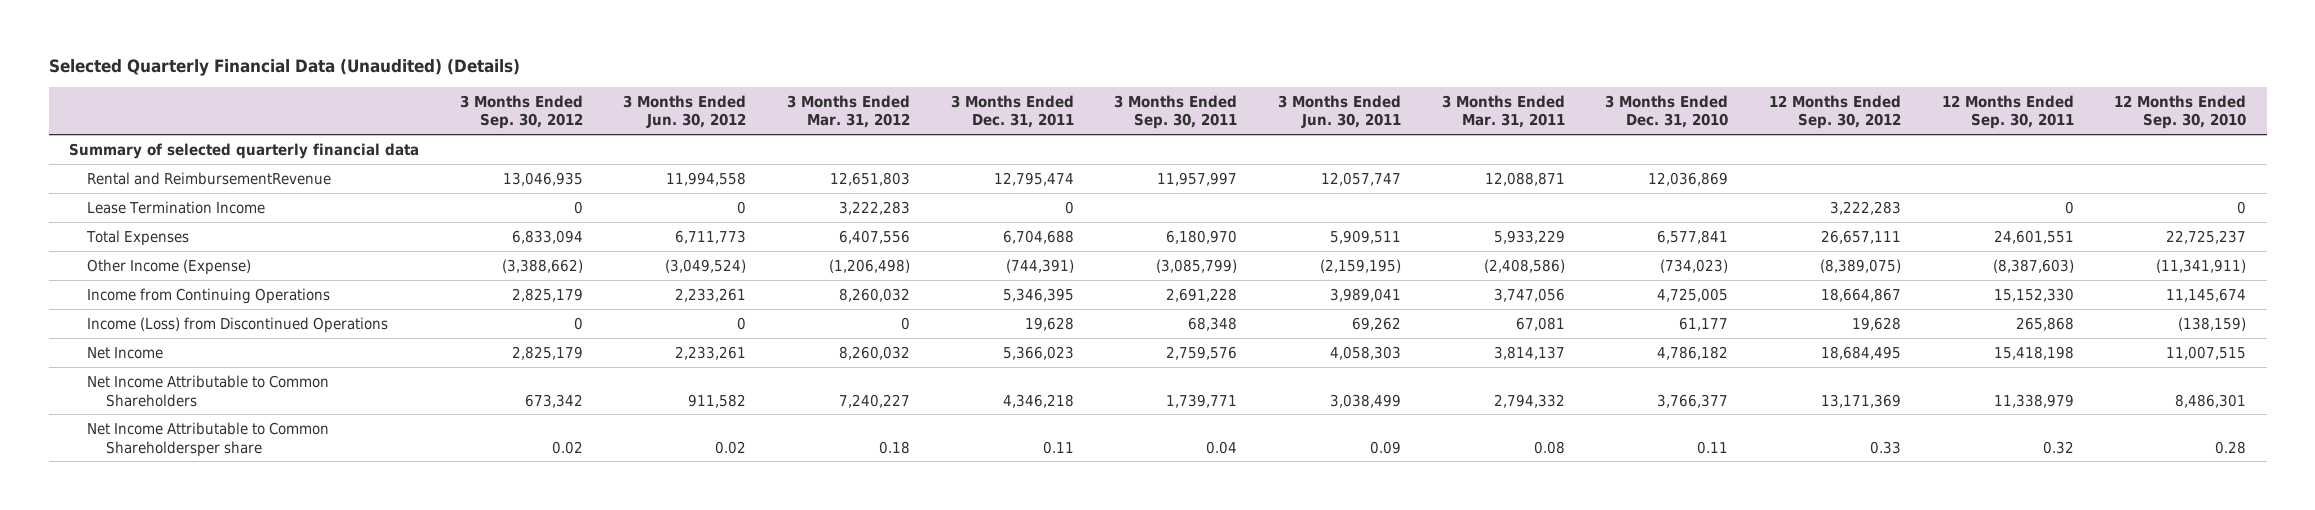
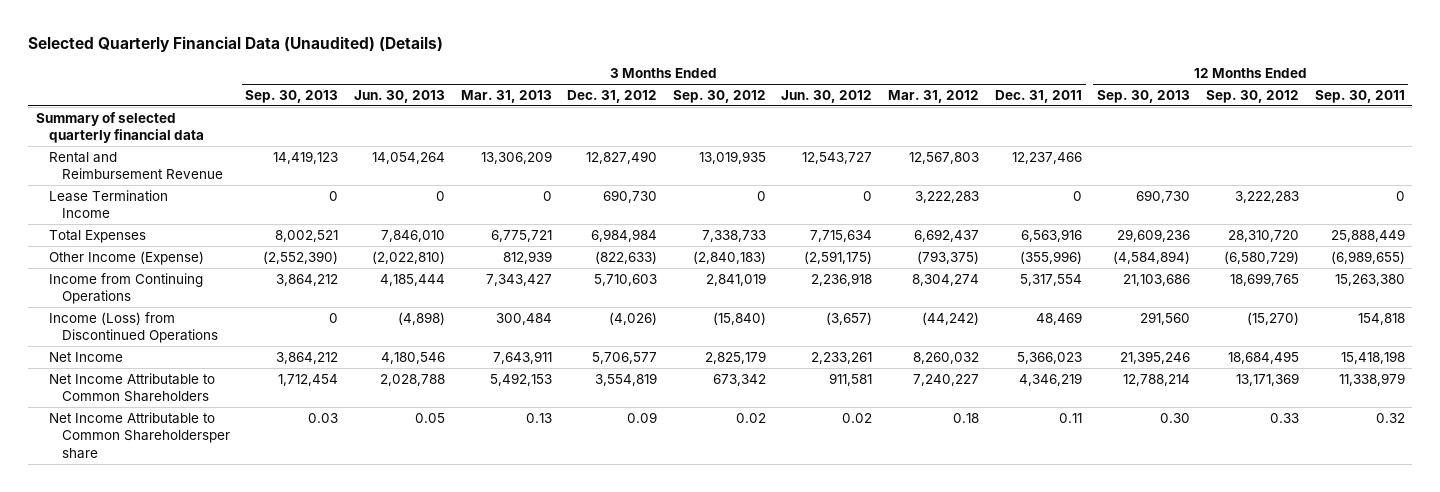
[1114,94,1238,130] 3 Months Ended Sep. 30, 2011 -> none
[1278,94,1402,129] 3 Months Ended Jun. 30, 2011 -> none
[1441,94,1565,129] 3 Months Ended Mar. 31, 2011 -> none
[1605,94,1729,129] 3 Months Ended Dec. 31, 2010 -> none
[2114,94,2247,130] 12 Months Ended Sep. 30, 2010 -> none
none -> [245,90,339,104] Sep. 30, 2013
none -> [354,90,446,104] Jun. 30, 2013
none -> [460,90,552,104] Mar. 31, 2013
none -> [567,90,658,104] Dec. 31, 2012
none -> [1097,90,1191,104] Sep. 30, 2013
[87,171,332,185] Rental and ReimbursementRevenue -> [48,151,223,180] Rental and Reimbursement Revenue
[502,171,583,186] 13,046,935 -> [698,150,766,164] 13,019,935
[666,171,747,186] 11,994,558 -> [802,151,873,164] 12,543,727
[830,171,911,186] 12,651,803 -> [909,151,980,164] 12,567,803
[993,171,1074,186] 12,795,474 -> [1011,151,1082,164] 12,237,466
[511,229,583,244] 6,833,094 -> [701,229,766,242] 7,338,733
[675,229,747,244] 6,711,773 -> [810,229,873,242] 7,715,634
[839,229,911,244] 6,407,556 -> [914,228,980,242] 6,692,437
[1002,229,1074,244] 6,704,688 -> [1020,228,1082,242] 6,563,916
[1820,229,1901,244] 26,657,111 -> [1227,229,1299,242] 28,310,720
[1993,229,2074,244] 24,601,551 -> [1330,228,1405,242] 25,888,449
[501,258,583,273] (3,388,662) -> [692,250,766,264] (2,840,183)
[665,258,747,273] (3,049,524) -> [804,250,873,264] (2,591,175)
[829,258,911,273] (1,206,498) -> [917,250,980,264] (793,375)
[1005,258,1074,273] (744,391) -> [1019,250,1082,264] (355,996)
[1819,258,1901,273] (8,389,075) -> [1223,250,1299,264] (6,580,729)
[1992,258,2074,273] (8,387,603) -> [1330,250,1405,264] (6,989,655)
[511,287,583,302] 2,825,179 -> [705,272,766,286] 2,841,019
[675,287,747,302] 2,233,261 -> [811,272,873,286] 2,236,918
[839,287,911,302] 8,260,032 -> [912,273,980,286] 8,304,274
[1002,287,1074,302] 5,346,395 -> [1019,273,1082,286] 5,317,554
[1820,287,1901,302] 18,664,867 -> [1229,272,1299,286] 18,699,765
[1993,287,2074,302] 15,152,330 -> [1334,273,1405,286] 15,263,380
[573,316,583,330] 0 -> [712,311,766,325] (15,840)
[737,316,747,330] 0 -> [826,311,873,325] (3,657)
[901,316,911,330] 0 -> [922,311,980,325] (44,242)
[1024,316,1074,331] 19,628 -> [1035,311,1082,325] 48,469
[1851,316,1901,331] 19,628 -> [1246,311,1299,325] (15,270)
[2015,316,2074,331] 265,868 -> [1357,312,1405,325] 154,818
[688,393,747,408] 911,582 -> [829,372,873,386] 911,581
[1002,393,1074,408] 4,346,218 -> [1018,372,1082,386] 4,346,219

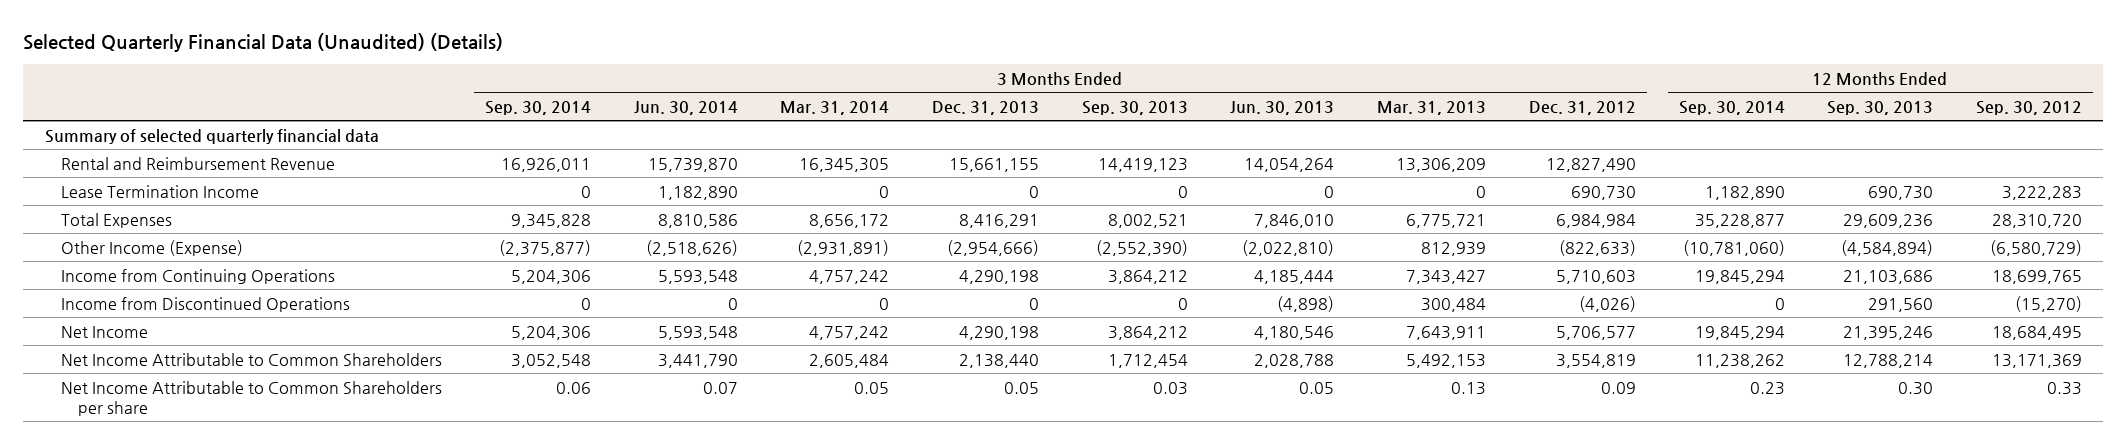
[672,90,766,104] Sep. 30, 2012 -> none
[781,90,873,104] Jun. 30, 2012 -> none
[888,90,980,104] Mar. 31, 2012 -> none
[994,90,1082,104] Dec. 31, 2011 -> none
[1314,90,1405,104] Sep. 30, 2011 -> none
none -> [484,100,591,115] Sep. 30, 2014
none -> [633,100,738,115] Jun. 30, 2014
none -> [780,100,890,115] Mar. 31, 2014
none -> [932,100,1040,115] Dec. 31, 2013
none -> [1678,100,1785,115] Sep. 30, 2014
[48,311,218,344] Income (Loss) from Discontinued Operations -> [61,296,351,312] Income from Discontinued Operations
[48,411,230,459] Net Income Attributable to Common Shareholdersper share -> [61,380,443,416] Net Income Attributable to Common Shareholders per share

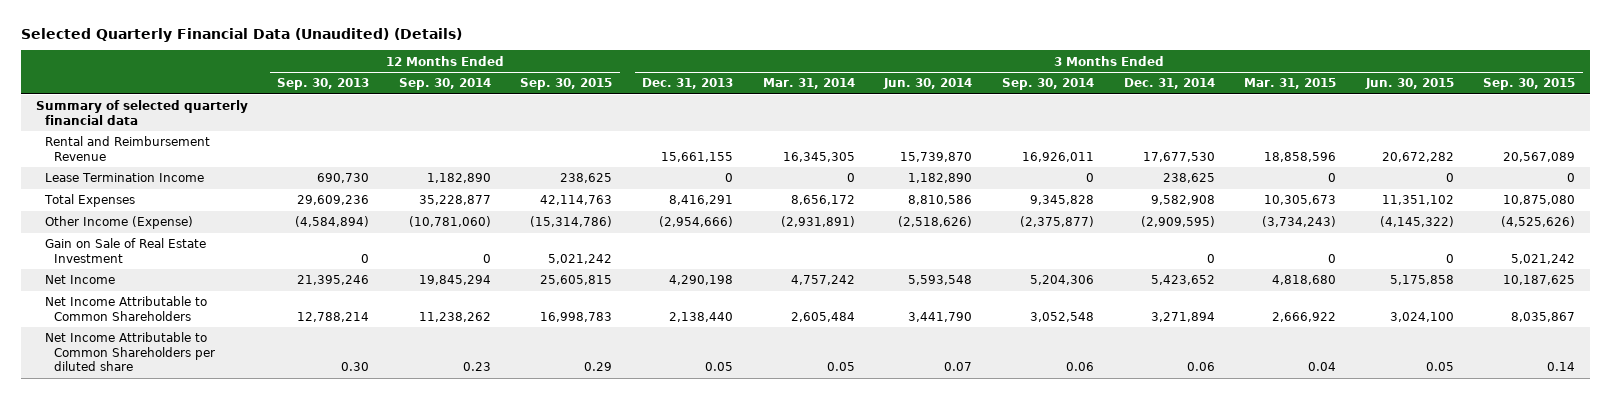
[1081,100,1188,115] Sep. 30, 2013 -> none
[1230,100,1335,115] Jun. 30, 2013 -> none
[1377,100,1487,115] Mar. 31, 2013 -> none
[1528,100,1636,115] Dec. 31, 2012 -> none
[1976,100,2083,115] Sep. 30, 2012 -> none
none -> [520,78,613,91] Sep. 30, 2015
none -> [1123,78,1215,90] Dec. 31, 2014
none -> [1244,78,1337,90] Mar. 31, 2015
none -> [1364,78,1454,90] Jun. 30, 2015
none -> [1483,78,1576,91] Sep. 30, 2015
[61,268,336,284] Income from Continuing Operations -> none
[61,296,351,312] Income from Discontinued Operations -> none
none -> [44,238,206,263] Gain on Sale of Real Estate Investment
[61,380,443,416] Net Income Attributable to Common Shareholders per share -> [44,332,215,372] Net Income Attributable to Common Shareholders per diluted share

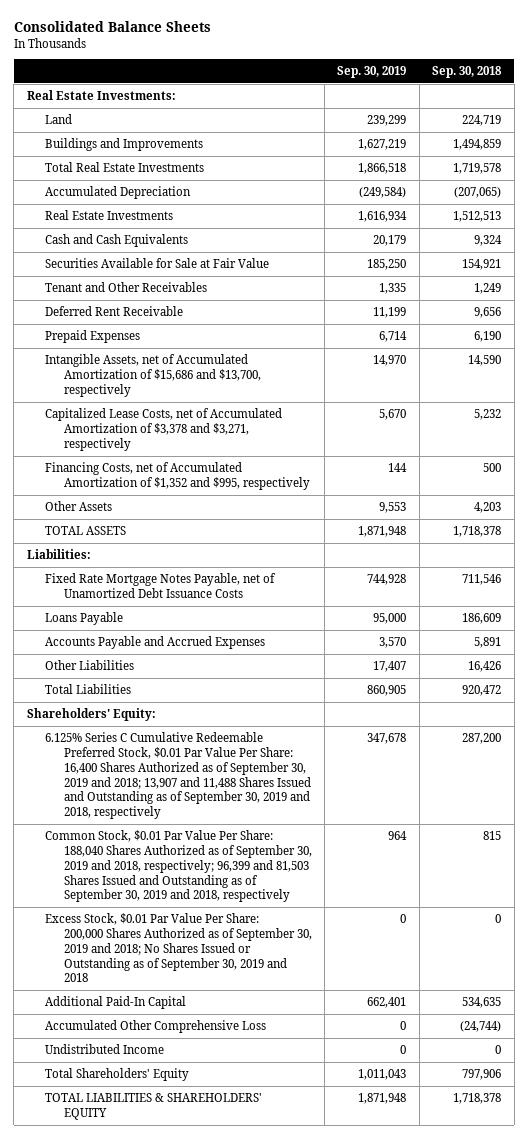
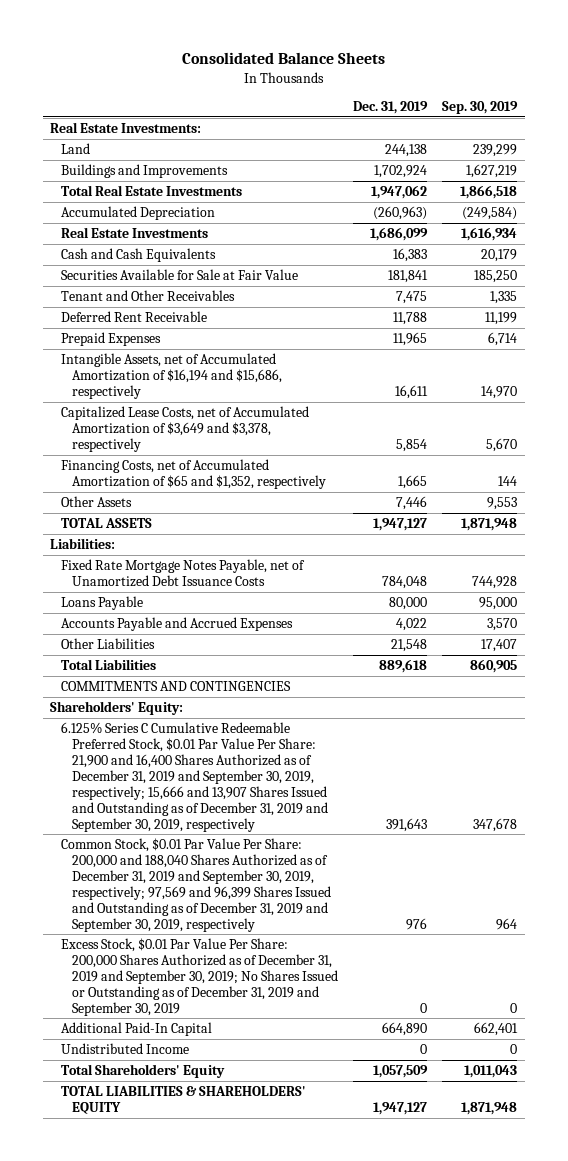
[432,66,503,79] Sep. 30, 2018 -> none
none -> [353,101,429,115] Dec. 31, 2019
[45,354,261,397] Intangible Assets, net of Accumulated Amortization of $15,686 and $13,700, respectively -> [61,352,283,399] Intangible Assets, net of Accumulated Amortization of $16,194 and $15,686, respectively
[45,408,283,451] Capitalized Lease Costs, net of Accumulated Amortization of $3,378 and $3,271, respectively -> [61,405,310,452] Capitalized Lease Costs, net of Accumulated Amortization of $3,649 and $3,378, respectively
[45,462,310,490] Financing Costs, net of Accumulated Amortization of $1,352 and $995, respectively -> [61,458,327,489] Financing Costs, net of Accumulated Amortization of $65 and $1,352, respectively
none -> [61,680,292,691] COMMITMENTS AND CONTINGENCIES
[45,732,311,820] 6.125% Series C Cumulative Redeemable Preferred Stock, $0.01 Par Value Per Share: 16,400 Shares Authorized as of September 30, 2019 and 2018; 13,907 and 11,488 Shares Issued and Outstanding as of September 30, 2019 and 2018, respectively -> [61,721,329,832] 6.125% Series C Cumulative Redeemable Preferred Stock, $0.01 Par Value Per Share: 21,900 and 16,400 Shares Authorized as of December 31, 2019 and September 30, 2019, respectively; 15,666 and 13,907 Shares Issued and Outstanding as of December 31, 2019 and September 30, 2019, respectively
[45,830,312,903] Common Stock, $0.01 Par Value Per Share: 188,040 Shares Authorized as of September 30, 2019 and 2018, respectively; 96,399 and 81,503 Shares Issued and Outstanding as of September 30, 2019 and 2018, respectively -> [61,837,332,932] Common Stock, $0.01 Par Value Per Share: 200,000 and 188,040 Shares Authorized as of December 31, 2019 and September 30, 2019, respectively; 97,569 and 96,399 Shares Issued and Outstanding as of December 31, 2019 and September 30, 2019, respectively
[45,913,312,983] Excess Stock, $0.01 Par Value Per Share: 200,000 Shares Authorized as of September 30, 2019 and 2018; No Shares Issued or Outstanding as of September 30, 2019 and 2018 -> [61,937,339,1016] Excess Stock, $0.01 Par Value Per Share: 200,000 Shares Authorized as of December 31, 2019 and September 30, 2019; No Shares Issued or Outstanding as of December 31, 2019 and September 30, 2019
[45,1020,267,1034] Accumulated Other Comprehensive Loss -> none

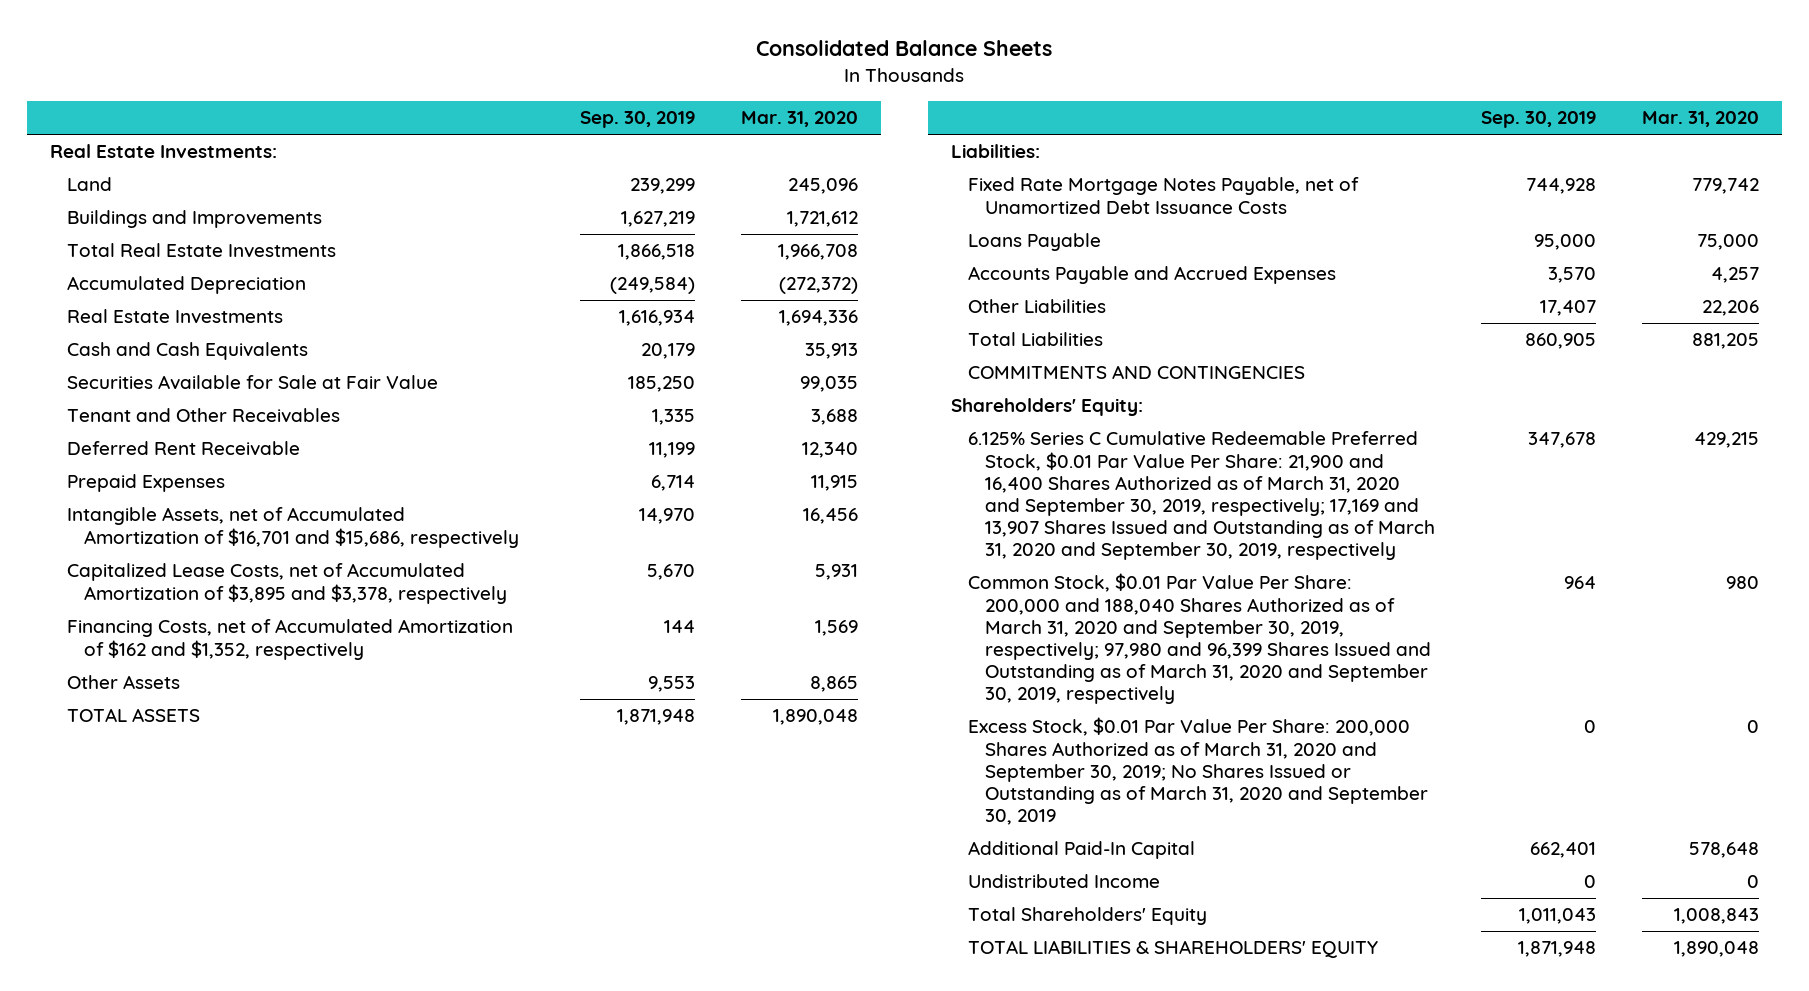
[353,101,429,115] Dec. 31, 2019 -> none
none -> [740,111,858,128] Mar. 31, 2020
[61,352,283,399] Intangible Assets, net of Accumulated Amortization of $16,194 and $15,686, respectively -> [66,507,519,548] Intangible Assets, net of Accumulated Amortization of $16,701 and $15,686, respectively
[61,405,310,452] Capitalized Lease Costs, net of Accumulated Amortization of $3,649 and $3,378, respectively -> [66,563,507,604] Capitalized Lease Costs, net of Accumulated Amortization of $3,895 and $3,378, respectively
[61,458,327,489] Financing Costs, net of Accumulated Amortization of $65 and $1,352, respectively -> [66,619,513,660] Financing Costs, net of Accumulated Amortization of $162 and $1,352, respectively
[61,721,329,832] 6.125% Series C Cumulative Redeemable Preferred Stock, $0.01 Par Value Per Share: 21,900 and 16,400 Shares Authorized as of December 31, 2019 and September 30, 2019, respectively; 15,666 and 13,907 Shares Issued and Outstanding as of December 31, 2019 and September 30, 2019, respectively -> [967,431,1435,561] 6.125% Series C Cumulative Redeemable Preferred Stock, $0.01 Par Value Per Share: 21,900 and 16,400 Shares Authorized as of March 31, 2020 and September 30, 2019, respectively; 17,169 and 13,907 Shares Issued and Outstanding as of March 31, 2020 and September 30, 2019, respectively
[61,837,332,932] Common Stock, $0.01 Par Value Per Share: 200,000 and 188,040 Shares Authorized as of December 31, 2019 and September 30, 2019, respectively; 97,569 and 96,399 Shares Issued and Outstanding as of December 31, 2019 and September 30, 2019, respectively -> [967,573,1431,705] Common Stock, $0.01 Par Value Per Share: 200,000 and 188,040 Shares Authorized as of March 31, 2020 and September 30, 2019, respectively; 97,980 and 96,399 Shares Issued and Outstanding as of March 31, 2020 and September 30, 2019, respectively
[61,937,339,1016] Excess Stock, $0.01 Par Value Per Share: 200,000 Shares Authorized as of December 31, 2019 and September 30, 2019; No Shares Issued or Outstanding as of December 31, 2019 and September 30, 2019 -> [967,717,1428,826] Excess Stock, $0.01 Par Value Per Share: 200,000 Shares Authorized as of March 31, 2020 and September 30, 2019; No Shares Issued or Outstanding as of March 31, 2020 and September 30, 2019

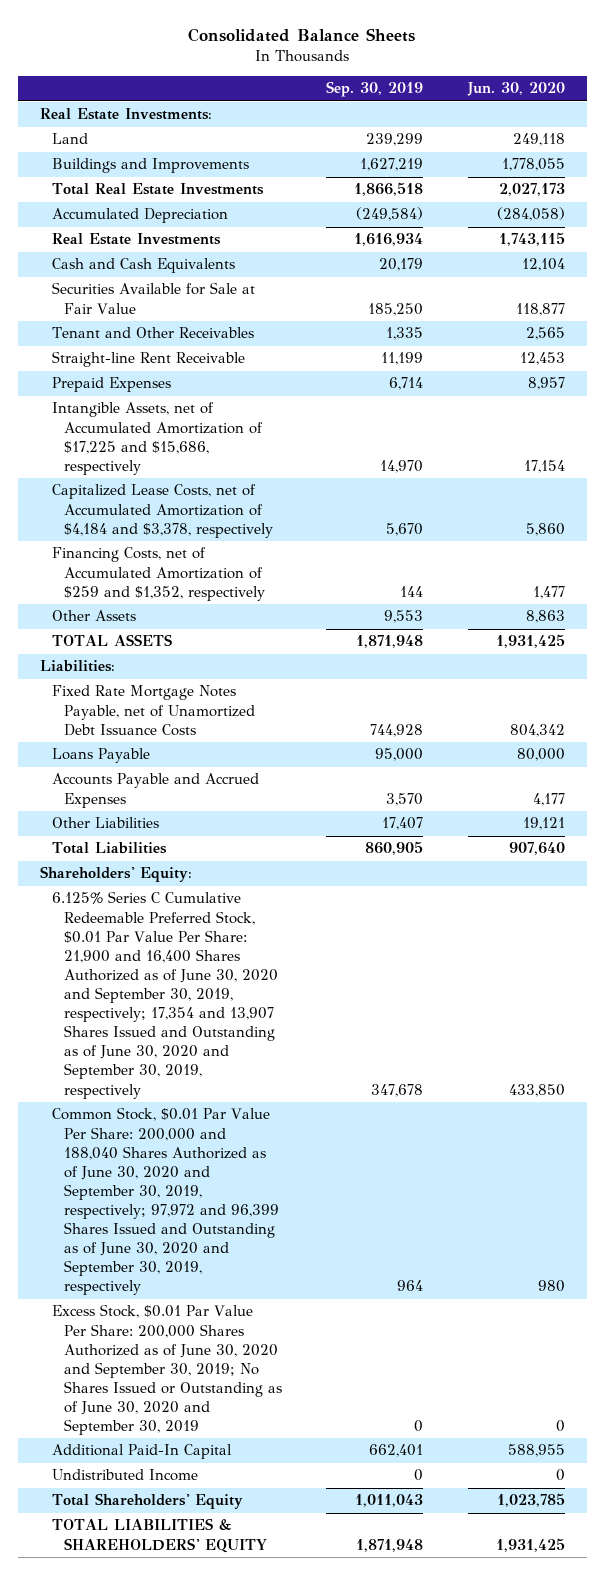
[740,111,858,128] Mar. 31, 2020 -> none
none -> [466,82,565,97] Jun. 30, 2020
[66,441,300,457] Deferred Rent Receivable -> [51,351,245,368] Straight-line Rent Receivable
[66,507,519,548] Intangible Assets, net of Accumulated Amortization of $16,701 and $15,686, respectively -> [51,402,263,475] Intangible Assets, net of Accumulated Amortization of $17,225 and $15,686, respectively
[66,563,507,604] Capitalized Lease Costs, net of Accumulated Amortization of $3,895 and $3,378, respectively -> [51,484,273,538] Capitalized Lease Costs, net of Accumulated Amortization of $4,184 and $3,378, respectively
[66,619,513,660] Financing Costs, net of Accumulated Amortization of $162 and $1,352, respectively -> [51,547,265,601] Financing Costs, net of Accumulated Amortization of $259 and $1,352, respectively
[967,365,1305,380] COMMITMENTS AND CONTINGENCIES -> none
[967,431,1435,561] 6.125% Series C Cumulative Redeemable Preferred Stock, $0.01 Par Value Per Share: 21,900 and 16,400 Shares Authorized as of March 31, 2020 and September 30, 2019, respectively; 17,169 and 13,907 Shares Issued and Outstanding as of March 31, 2020 and September 30, 2019, respectively -> [51,891,278,1099] 6.125% Series C Cumulative Redeemable Preferred Stock, $0.01 Par Value Per Share: 21,900 and 16,400 Shares Authorized as of June 30, 2020 and September 30, 2019, respectively; 17,354 and 13,907 Shares Issued and Outstanding as of June 30, 2020 and September 30, 2019, respectively
[967,573,1431,705] Common Stock, $0.01 Par Value Per Share: 200,000 and 188,040 Shares Authorized as of March 31, 2020 and September 30, 2019, respectively; 97,980 and 96,399 Shares Issued and Outstanding as of March 31, 2020 and September 30, 2019, respectively -> [51,1107,279,1296] Common Stock, $0.01 Par Value Per Share: 200,000 and 188,040 Shares Authorized as of June 30, 2020 and September 30, 2019, respectively; 97,972 and 96,399 Shares Issued and Outstanding as of June 30, 2020 and September 30, 2019, respectively
[967,717,1428,826] Excess Stock, $0.01 Par Value Per Share: 200,000 Shares Authorized as of March 31, 2020 and September 30, 2019; No Shares Issued or Outstanding as of March 31, 2020 and September 30, 2019 -> [51,1304,282,1436] Excess Stock, $0.01 Par Value Per Share: 200,000 Shares Authorized as of June 30, 2020 and September 30, 2019; No Shares Issued or Outstanding as of June 30, 2020 and September 30, 2019

